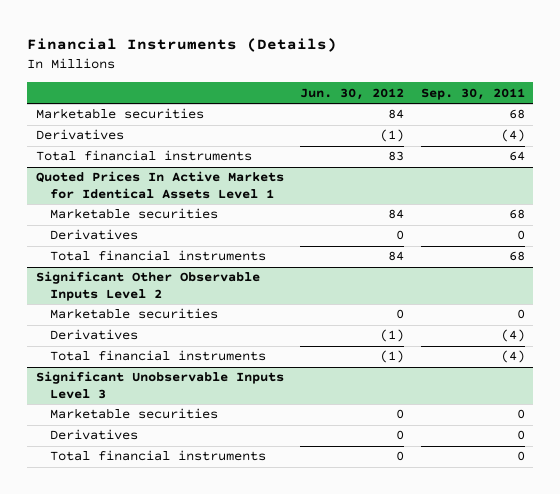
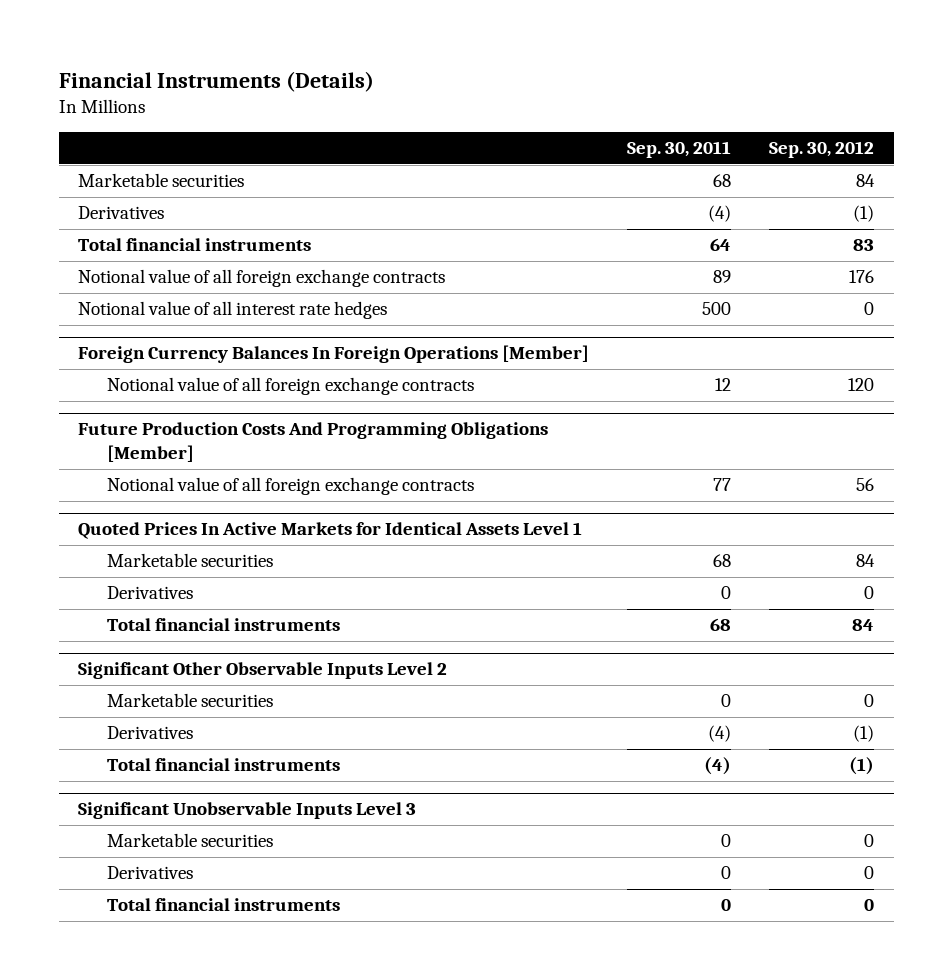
[300,87,405,100] Jun. 30, 2012 -> none
none -> [769,141,875,159] Sep. 30, 2012
none -> [77,269,445,288] Notional value of all foreign exchange contracts
none -> [77,301,387,320] Notional value of all interest rate hedges
none -> [77,345,589,364] Foreign Currency Balances In Foreign Operations [Member]
none -> [106,377,474,396] Notional value of all foreign exchange contracts
none -> [77,422,548,463] Future Production Costs And Programming Obligations [Member]
none -> [106,477,474,496] Notional value of all foreign exchange contracts

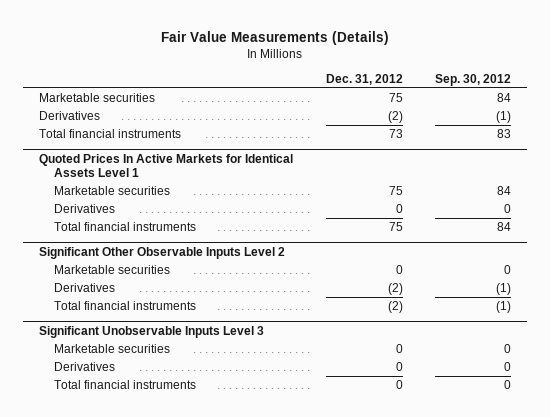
[58,70,374,92] Financial Instruments (Details) -> [161,30,390,45] Fair Value Measurements (Details)
[627,141,732,159] Sep. 30, 2011 -> none
none -> [325,74,403,86] Dec. 31, 2012
[77,269,445,288] Notional value of all foreign exchange contracts -> none
[77,301,387,320] Notional value of all interest rate hedges -> none
[77,345,589,364] Foreign Currency Balances In Foreign Operations [Member] -> none
[106,377,474,396] Notional value of all foreign exchange contracts -> none
[77,422,548,463] Future Production Costs And Programming Obligations [Member] -> none
[106,477,474,496] Notional value of all foreign exchange contracts -> none

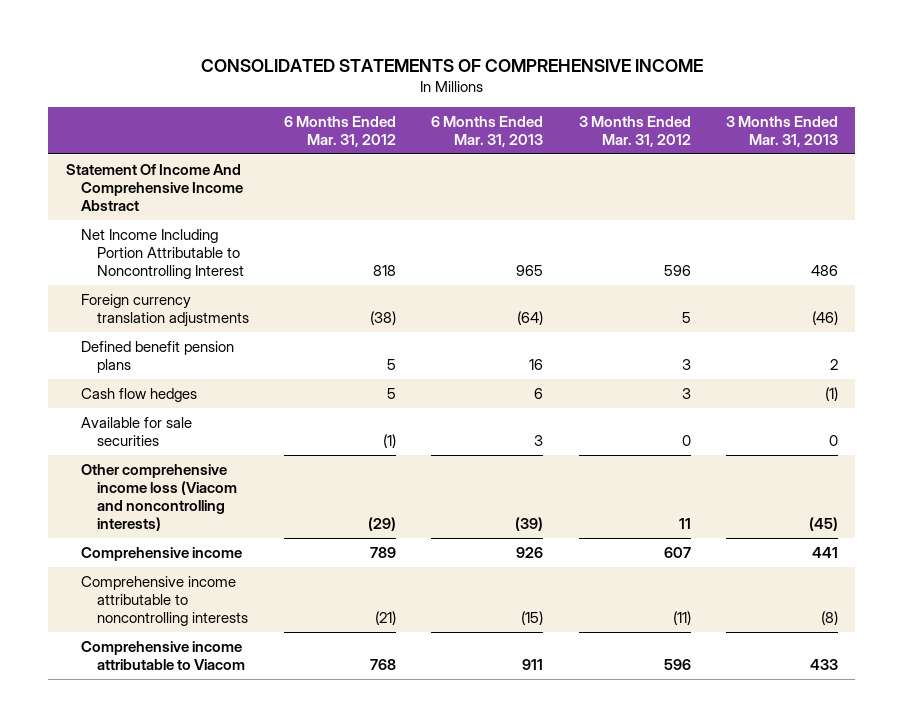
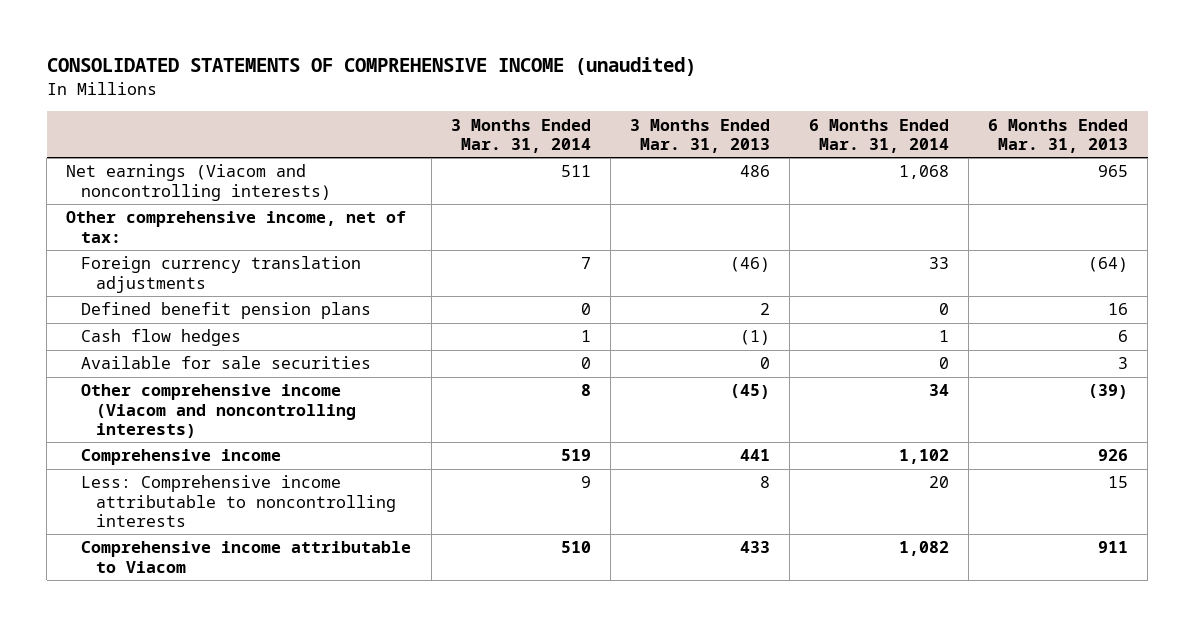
[200,58,703,72] CONSOLIDATED STATEMENTS OF COMPREHENSIVE INCOME -> [46,57,696,77] CONSOLIDATED STATEMENTS OF COMPREHENSIVE INCOME (unaudited)
[284,116,397,147] 6 Months Ended Mar. 31, 2012 -> none
[578,116,691,147] 3 Months Ended Mar. 31, 2012 -> none
none -> [450,118,591,153] 3 Months Ended Mar. 31, 2014
none -> [809,118,950,153] 6 Months Ended Mar. 31, 2014
[65,164,244,211] Statement Of Income And Comprehensive Income Abstract -> none
[81,229,244,279] Net Income Including Portion Attributable to Noncontrolling Interest -> [66,164,332,201] Net earnings (Viacom and noncontrolling interests)
none -> [66,211,407,243] Other comprehensive income, net of tax:
[81,464,237,531] Other comprehensive income loss (Viacom and noncontrolling interests) -> [81,384,357,438] Other comprehensive income (Viacom and noncontrolling interests)
[81,576,248,626] Comprehensive income attributable to noncontrolling interests -> [81,475,397,527] Less: Comprehensive income attributable to noncontrolling interests
[521,610,544,625] (15) -> [1108,476,1129,489] 15
[820,610,838,625] (8) -> [759,476,770,489] 8

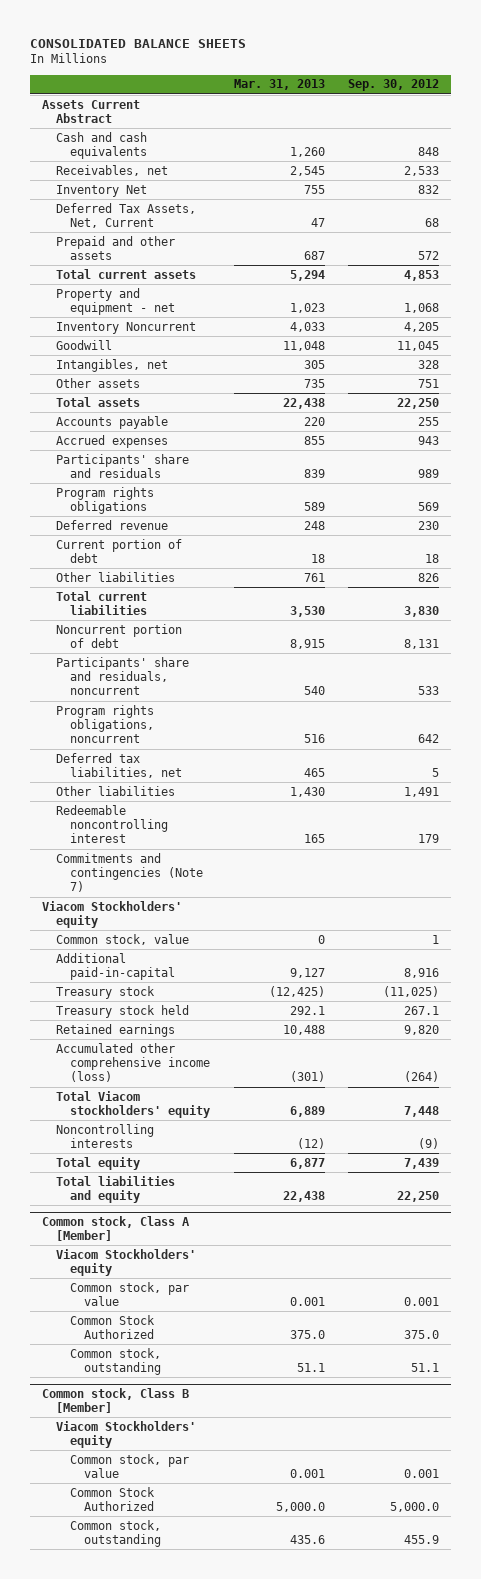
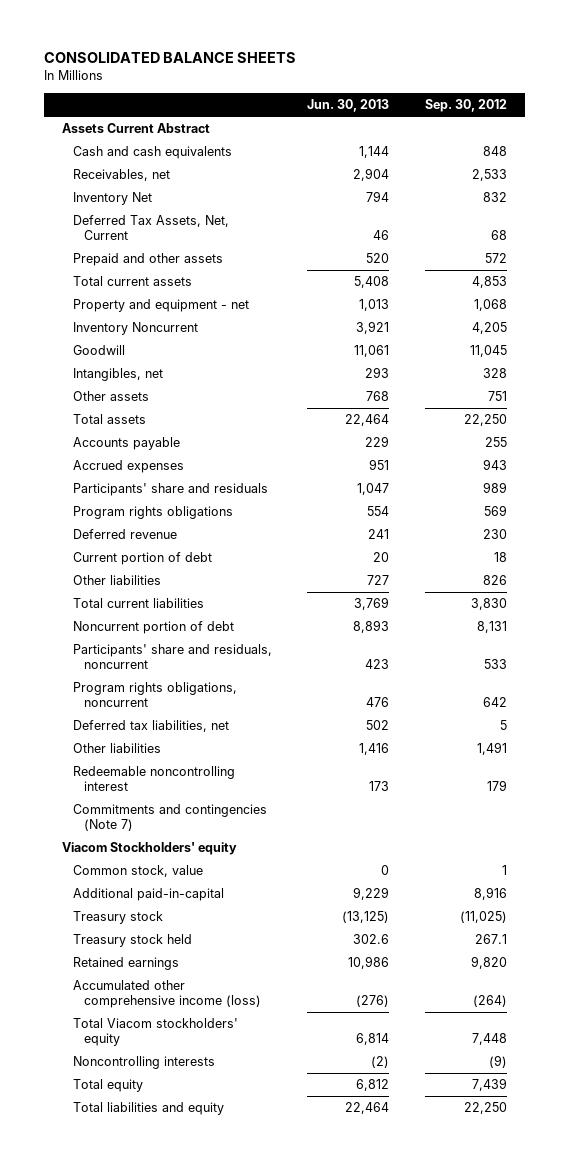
[233,79,325,91] Mar. 31, 2013 -> none
none -> [307,99,390,113] Jun. 30, 2013
[41,1215,190,1242] Common stock, Class A [Member] -> none
[55,1248,196,1277] Viacom Stockholders' equity -> none
[69,1281,189,1307] Common stock, par value -> none
[69,1314,155,1340] Common Stock Authorized -> none
[69,1347,161,1376] Common stock, outstanding -> none
[41,1387,189,1414] Common stock, Class B [Member] -> none
[55,1420,196,1449] Viacom Stockholders' equity -> none
[69,1453,189,1479] Common stock, par value -> none
[69,1486,155,1512] Common Stock Authorized -> none
[69,1519,161,1548] Common stock, outstanding -> none

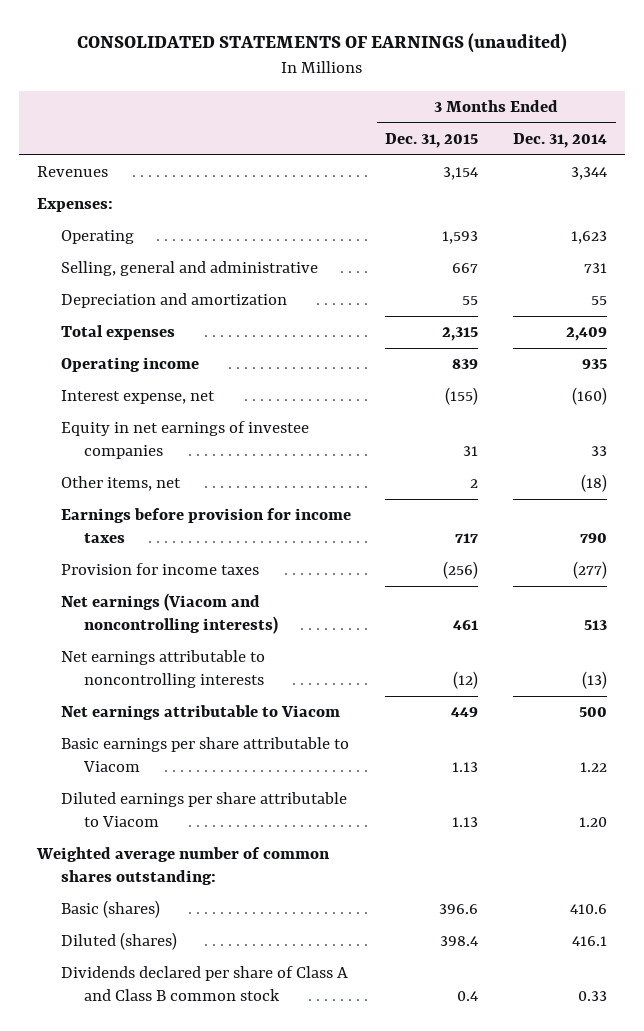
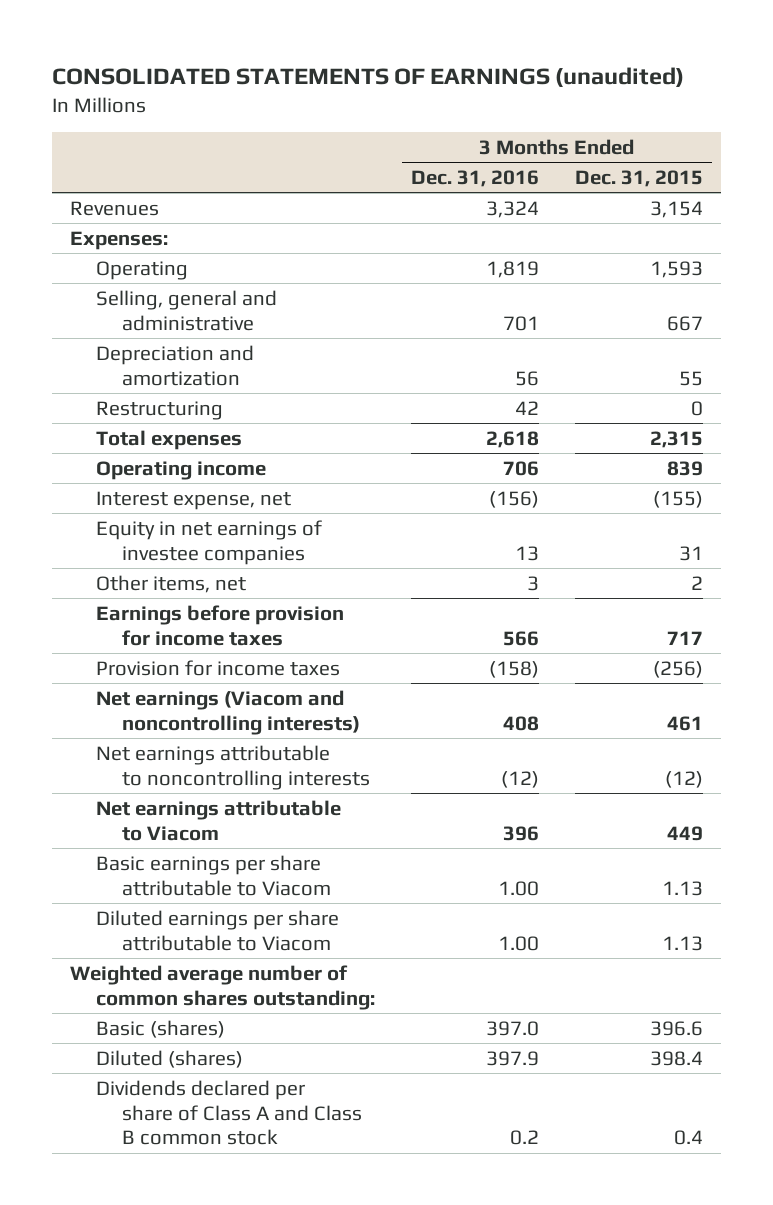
[513,133,608,149] Dec. 31, 2014 -> none
none -> [410,170,539,188] Dec. 31, 2016
none -> [95,400,223,420] Restructuring

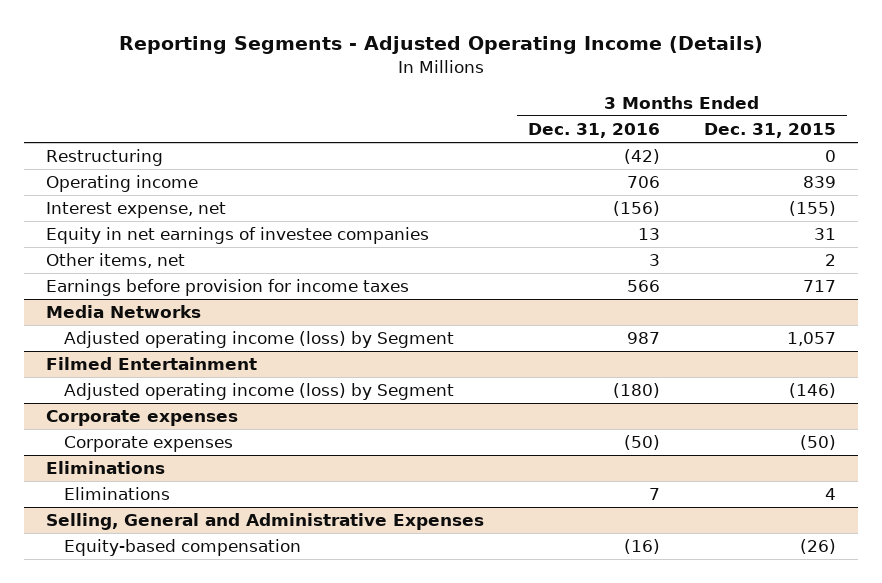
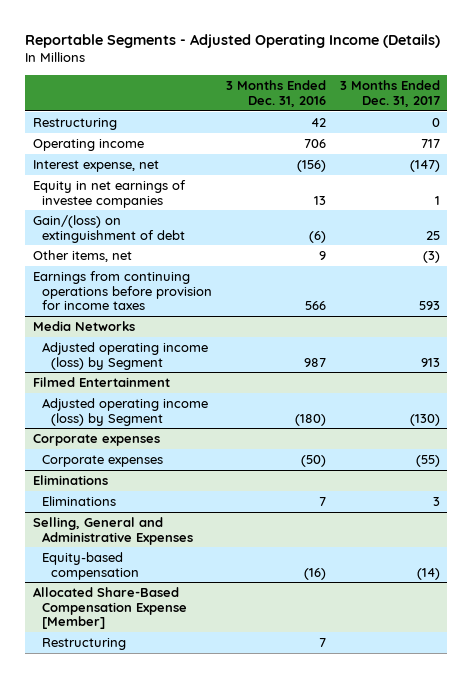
[119,36,764,55] Reporting Segments - Adjusted Operating Income (Details) -> [25,34,441,49] Reportable Segments - Adjusted Operating Income (Details)
[704,123,837,139] Dec. 31, 2015 -> none
none -> [340,80,441,107] 3 Months Ended Dec. 31, 2017
[624,149,661,165] (42) -> [310,117,326,127] 42
none -> [32,214,185,243] Gain/(loss) on extinguishment of debt
[649,254,661,267] 3 -> [318,250,326,260] 9
[46,279,410,297] Earnings before provision for income taxes -> [32,270,212,311] Earnings from continuing operations before provision for income taxes
none -> [32,586,187,630] Allocated Share-Based Compensation Expense [Member]
none -> [41,637,126,650] Restructuring

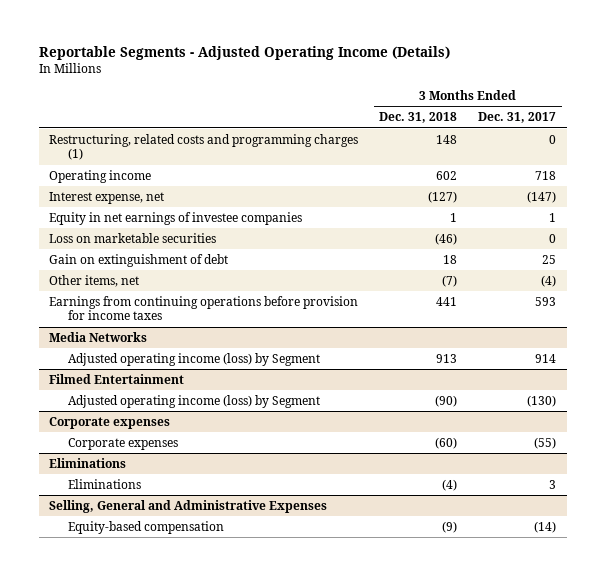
[225,80,326,107] 3 Months Ended Dec. 31, 2016 -> none
none -> [379,112,458,124] Dec. 31, 2018
[32,117,117,130] Restructuring -> none
none -> [49,133,359,161] Restructuring, related costs and programming charges (1)
[421,138,441,148] 717 -> [535,170,557,180] 718
none -> [49,232,217,243] Loss on marketable securities
[32,214,185,243] Gain/(loss) on extinguishment of debt -> [49,253,229,267] Gain on extinguishment of debt
[423,250,441,263] (3) -> [541,274,557,287] (4)
[421,357,441,367] 913 -> [535,353,557,363] 914
[32,586,187,630] Allocated Share-Based Compensation Expense [Member] -> none
[41,637,126,650] Restructuring -> none

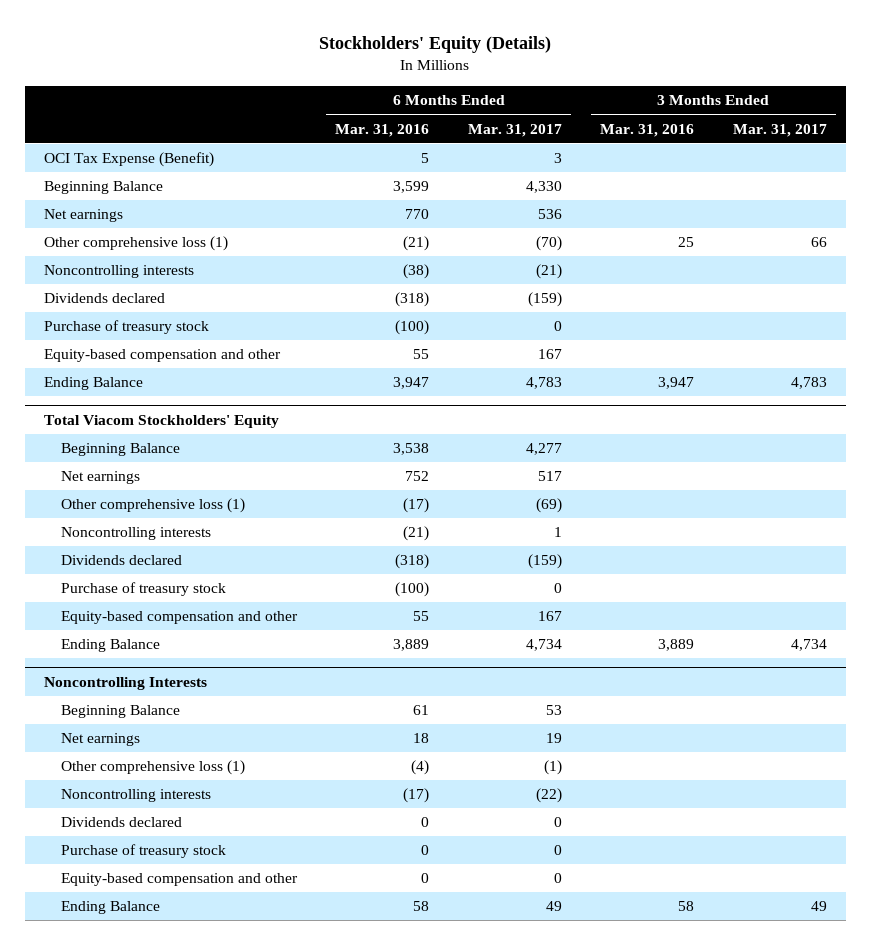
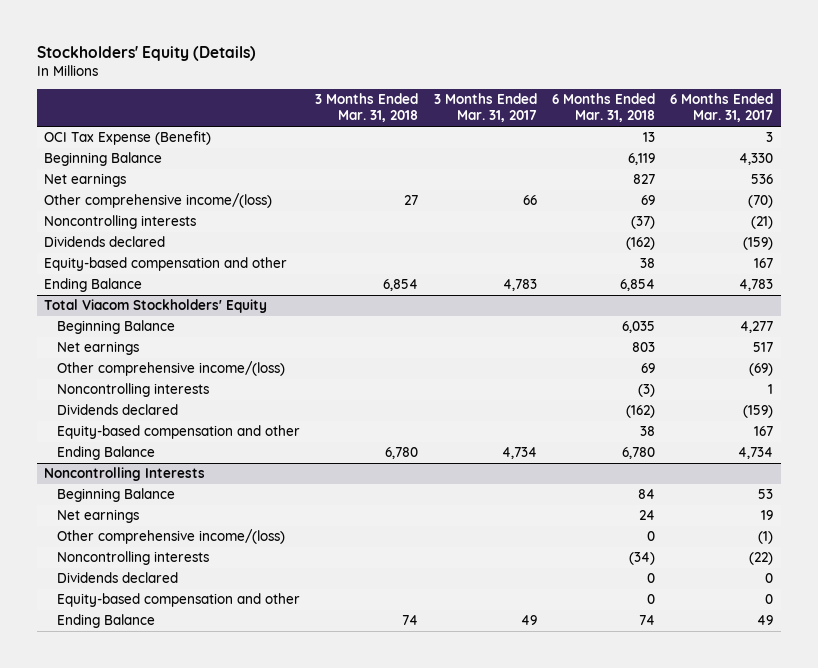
[335,123,430,137] Mar. 31, 2016 -> none
[600,123,695,137] Mar. 31, 2016 -> none
none -> [315,93,419,123] 3 Months Ended Mar. 31, 2018
none -> [552,93,656,123] 6 Months Ended Mar. 31, 2018
[43,236,228,252] Other comprehensive loss (1) -> [44,193,273,209] Other comprehensive income/(loss)
[43,320,209,335] Purchase of treasury stock -> none
[60,498,245,514] Other comprehensive loss (1) -> [56,361,285,377] Other comprehensive income/(loss)
[60,582,226,597] Purchase of treasury stock -> none
[60,760,245,776] Other comprehensive loss (1) -> [56,529,285,545] Other comprehensive income/(loss)
[60,844,226,859] Purchase of treasury stock -> none

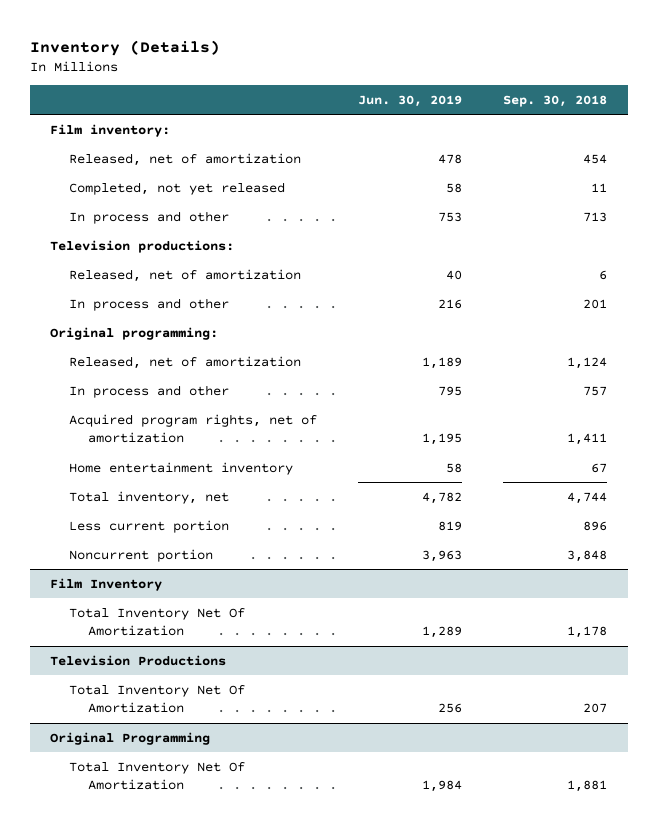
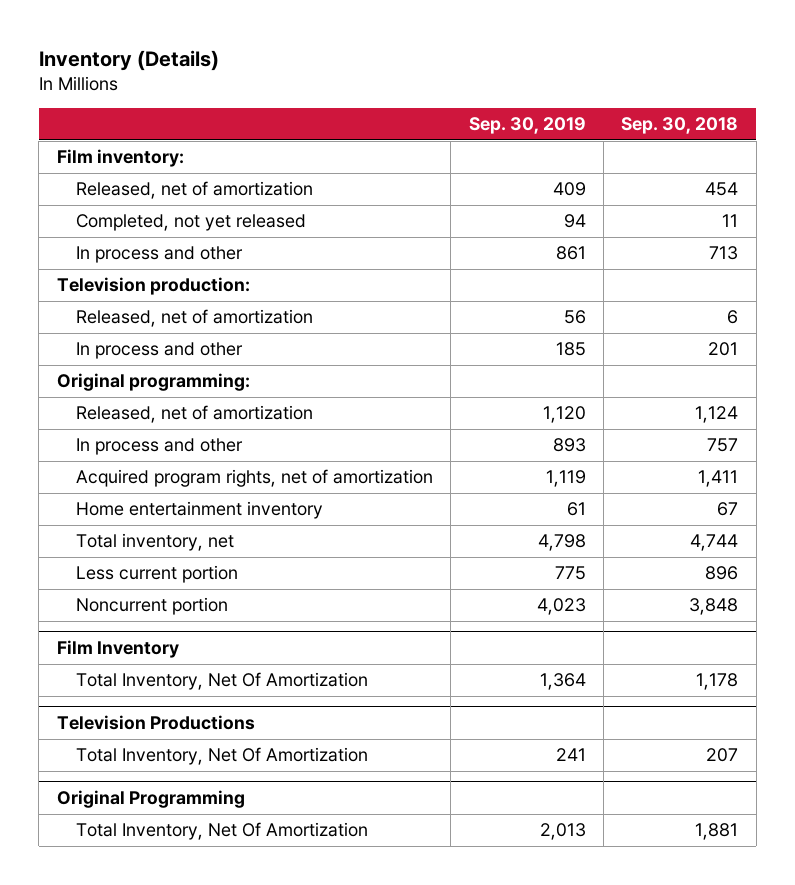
[357,94,462,107] Jun. 30, 2019 -> none
none -> [468,117,586,135] Sep. 30, 2019
[50,239,235,253] Television productions: -> [56,277,250,296] Television production:
[68,607,245,637] Total Inventory Net Of Amortization -> [75,672,368,691] Total Inventory, Net Of Amortization
[68,684,245,714] Total Inventory Net Of Amortization -> [75,747,368,766] Total Inventory, Net Of Amortization
[68,761,245,791] Total Inventory Net Of Amortization -> [75,822,368,841] Total Inventory, Net Of Amortization

